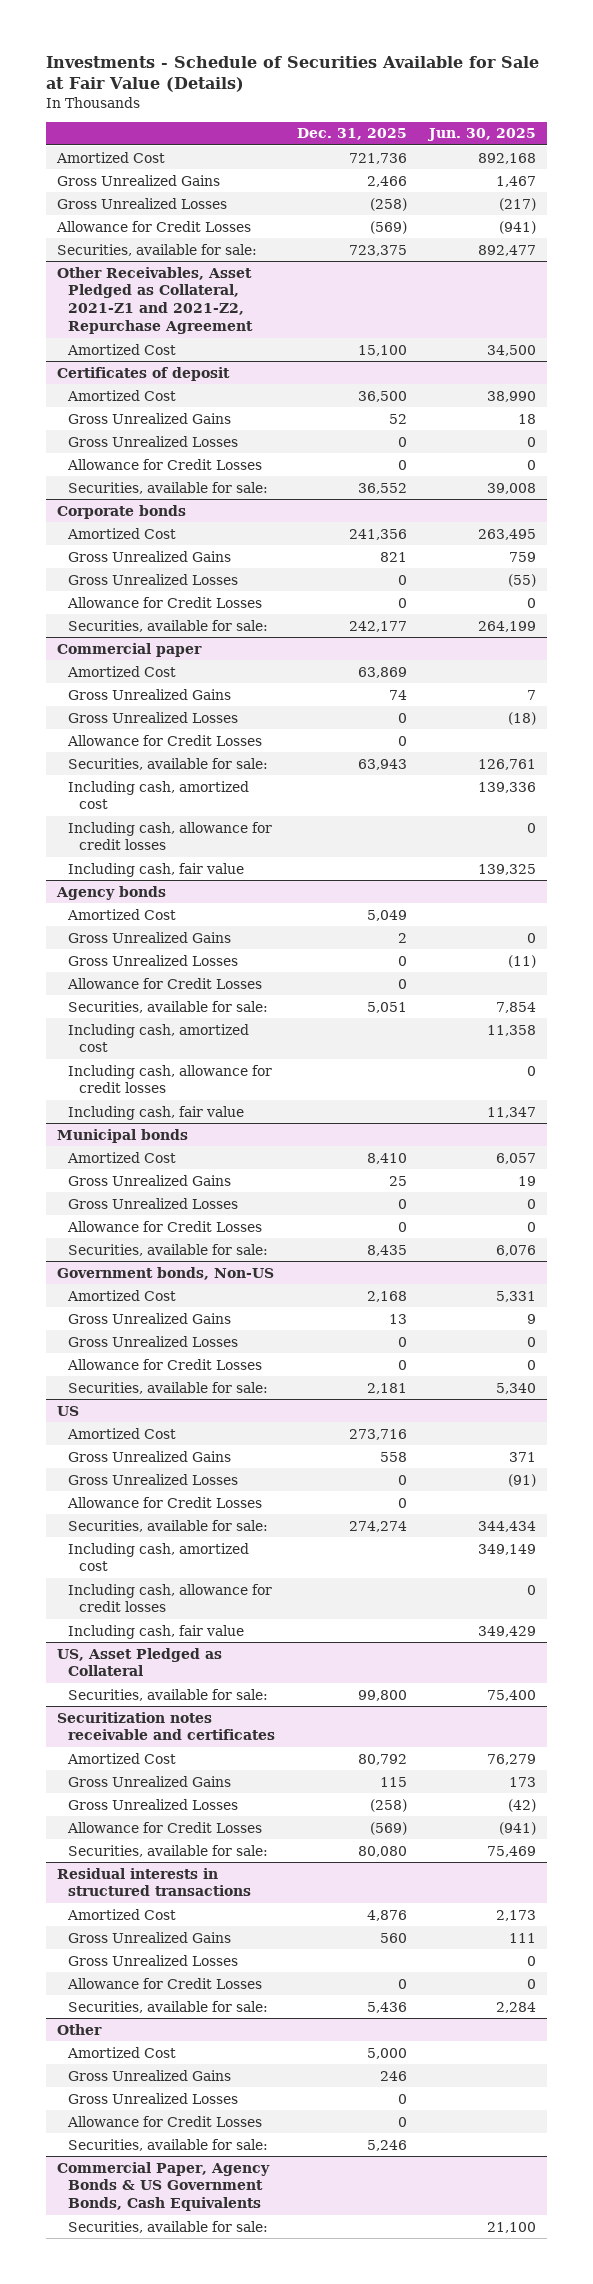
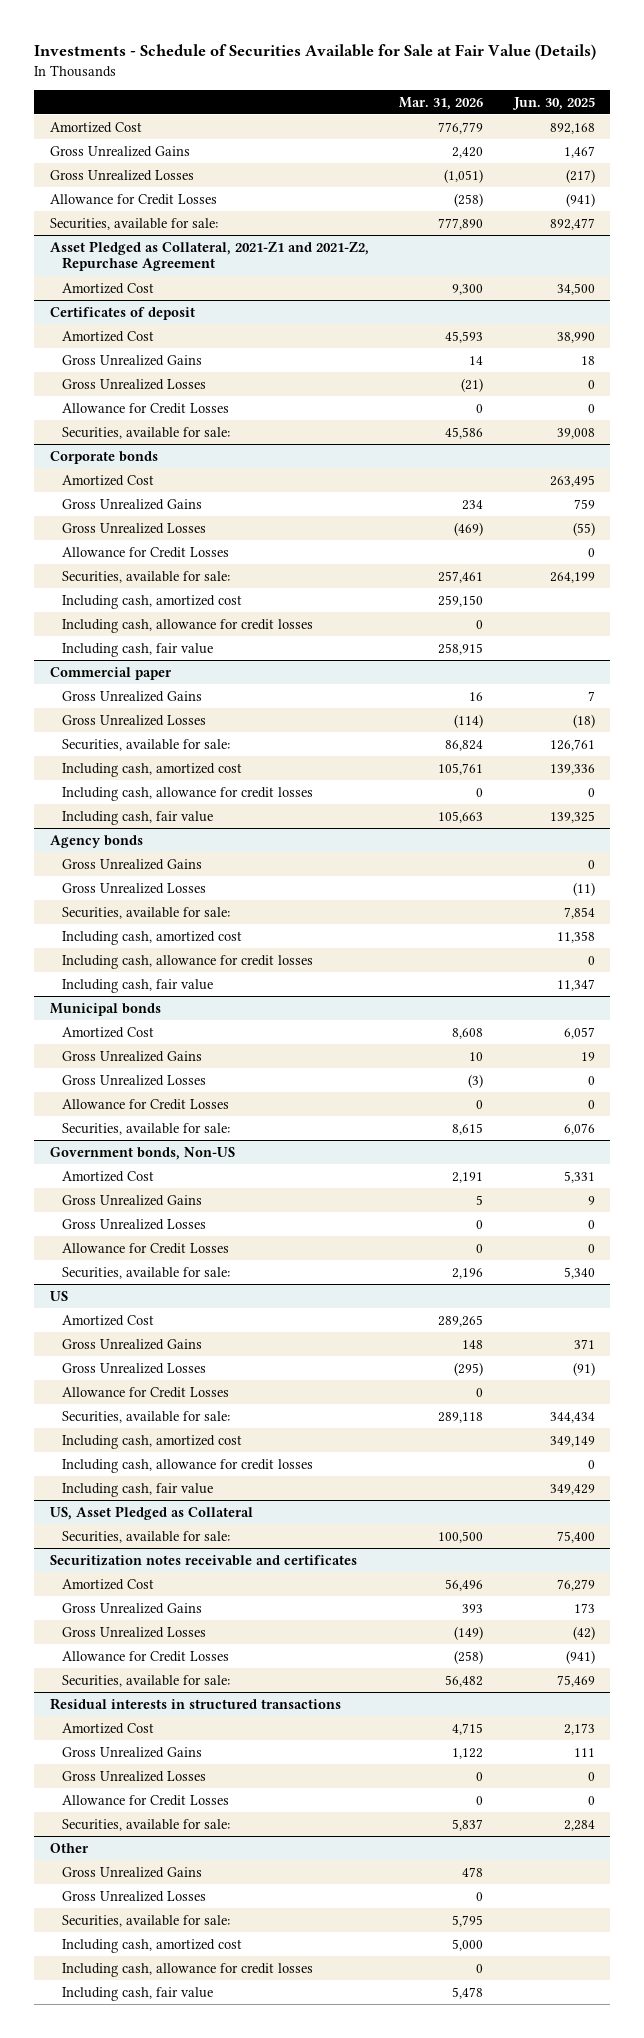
[296,128,407,141] Dec. 31, 2025 -> none
none -> [399,96,484,110] Mar. 31, 2026
[57,266,253,335] Other Receivables, Asset Pledged as Collateral, 2021-Z1 and 2021-Z2, Repurchase Agreement -> [49,240,369,272] Asset Pledged as Collateral, 2021-Z1 and 2021-Z2, Repurchase Agreement
none -> [61,594,242,609] Including cash, amortized cost
none -> [61,618,313,633] Including cash, allowance for credit losses
none -> [61,642,213,657] Including cash, fair value
[66,665,176,677] Amortized Cost -> none
[66,734,262,746] Allowance for Credit Losses -> none
[66,908,176,920] Amortized Cost -> none
[66,977,262,989] Allowance for Credit Losses -> none
[66,2046,176,2058] Amortized Cost -> none
[66,2115,262,2127] Allowance for Credit Losses -> none
[57,2161,271,2212] Commercial Paper, Agency Bonds & US Government Bonds, Cash Equivalents -> none
[67,2220,268,2233] Securities, available for sale: -> none
none -> [61,1938,242,1953] Including cash, amortized cost
none -> [61,1962,313,1977] Including cash, allowance for credit losses
none -> [61,1986,213,2001] Including cash, fair value

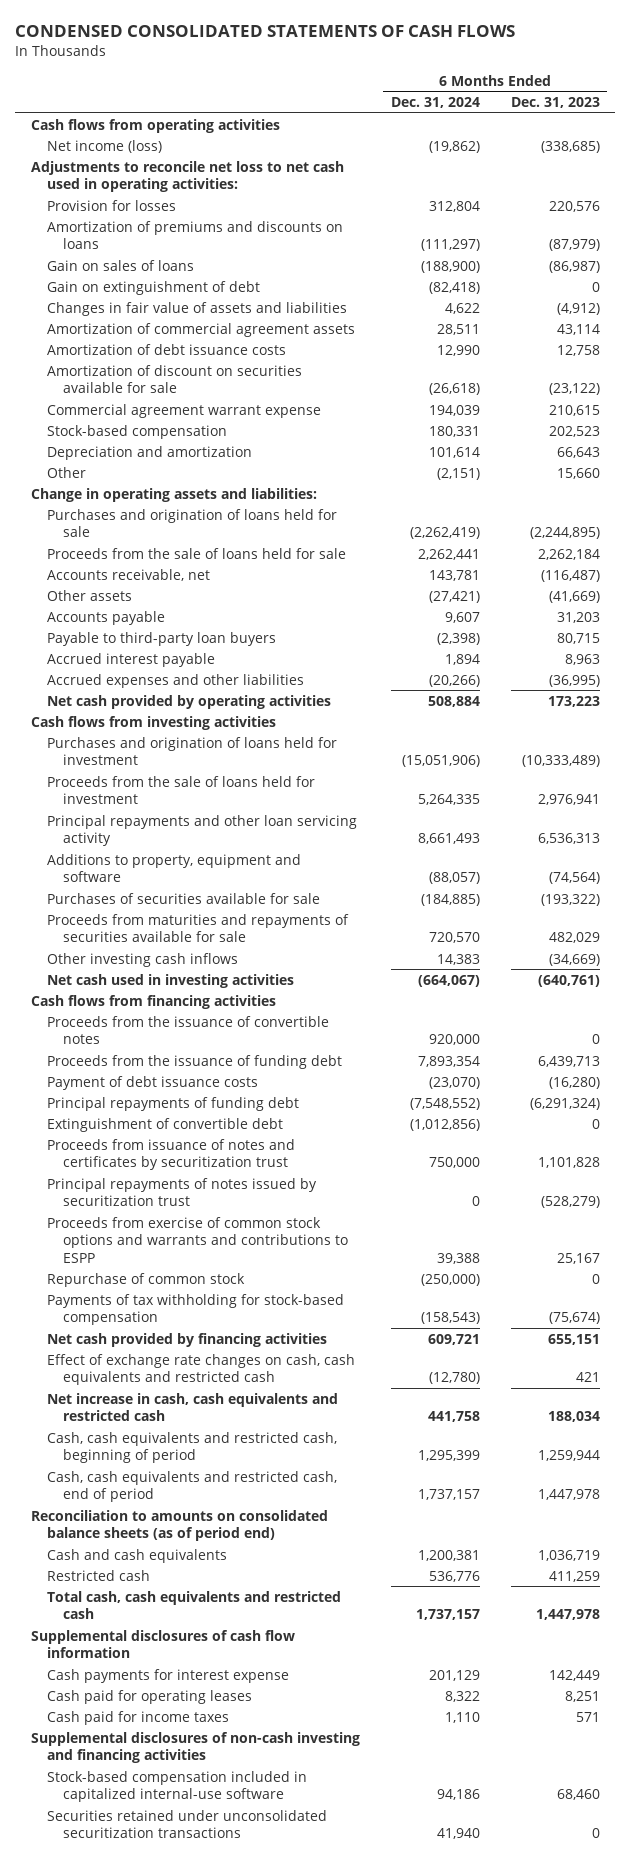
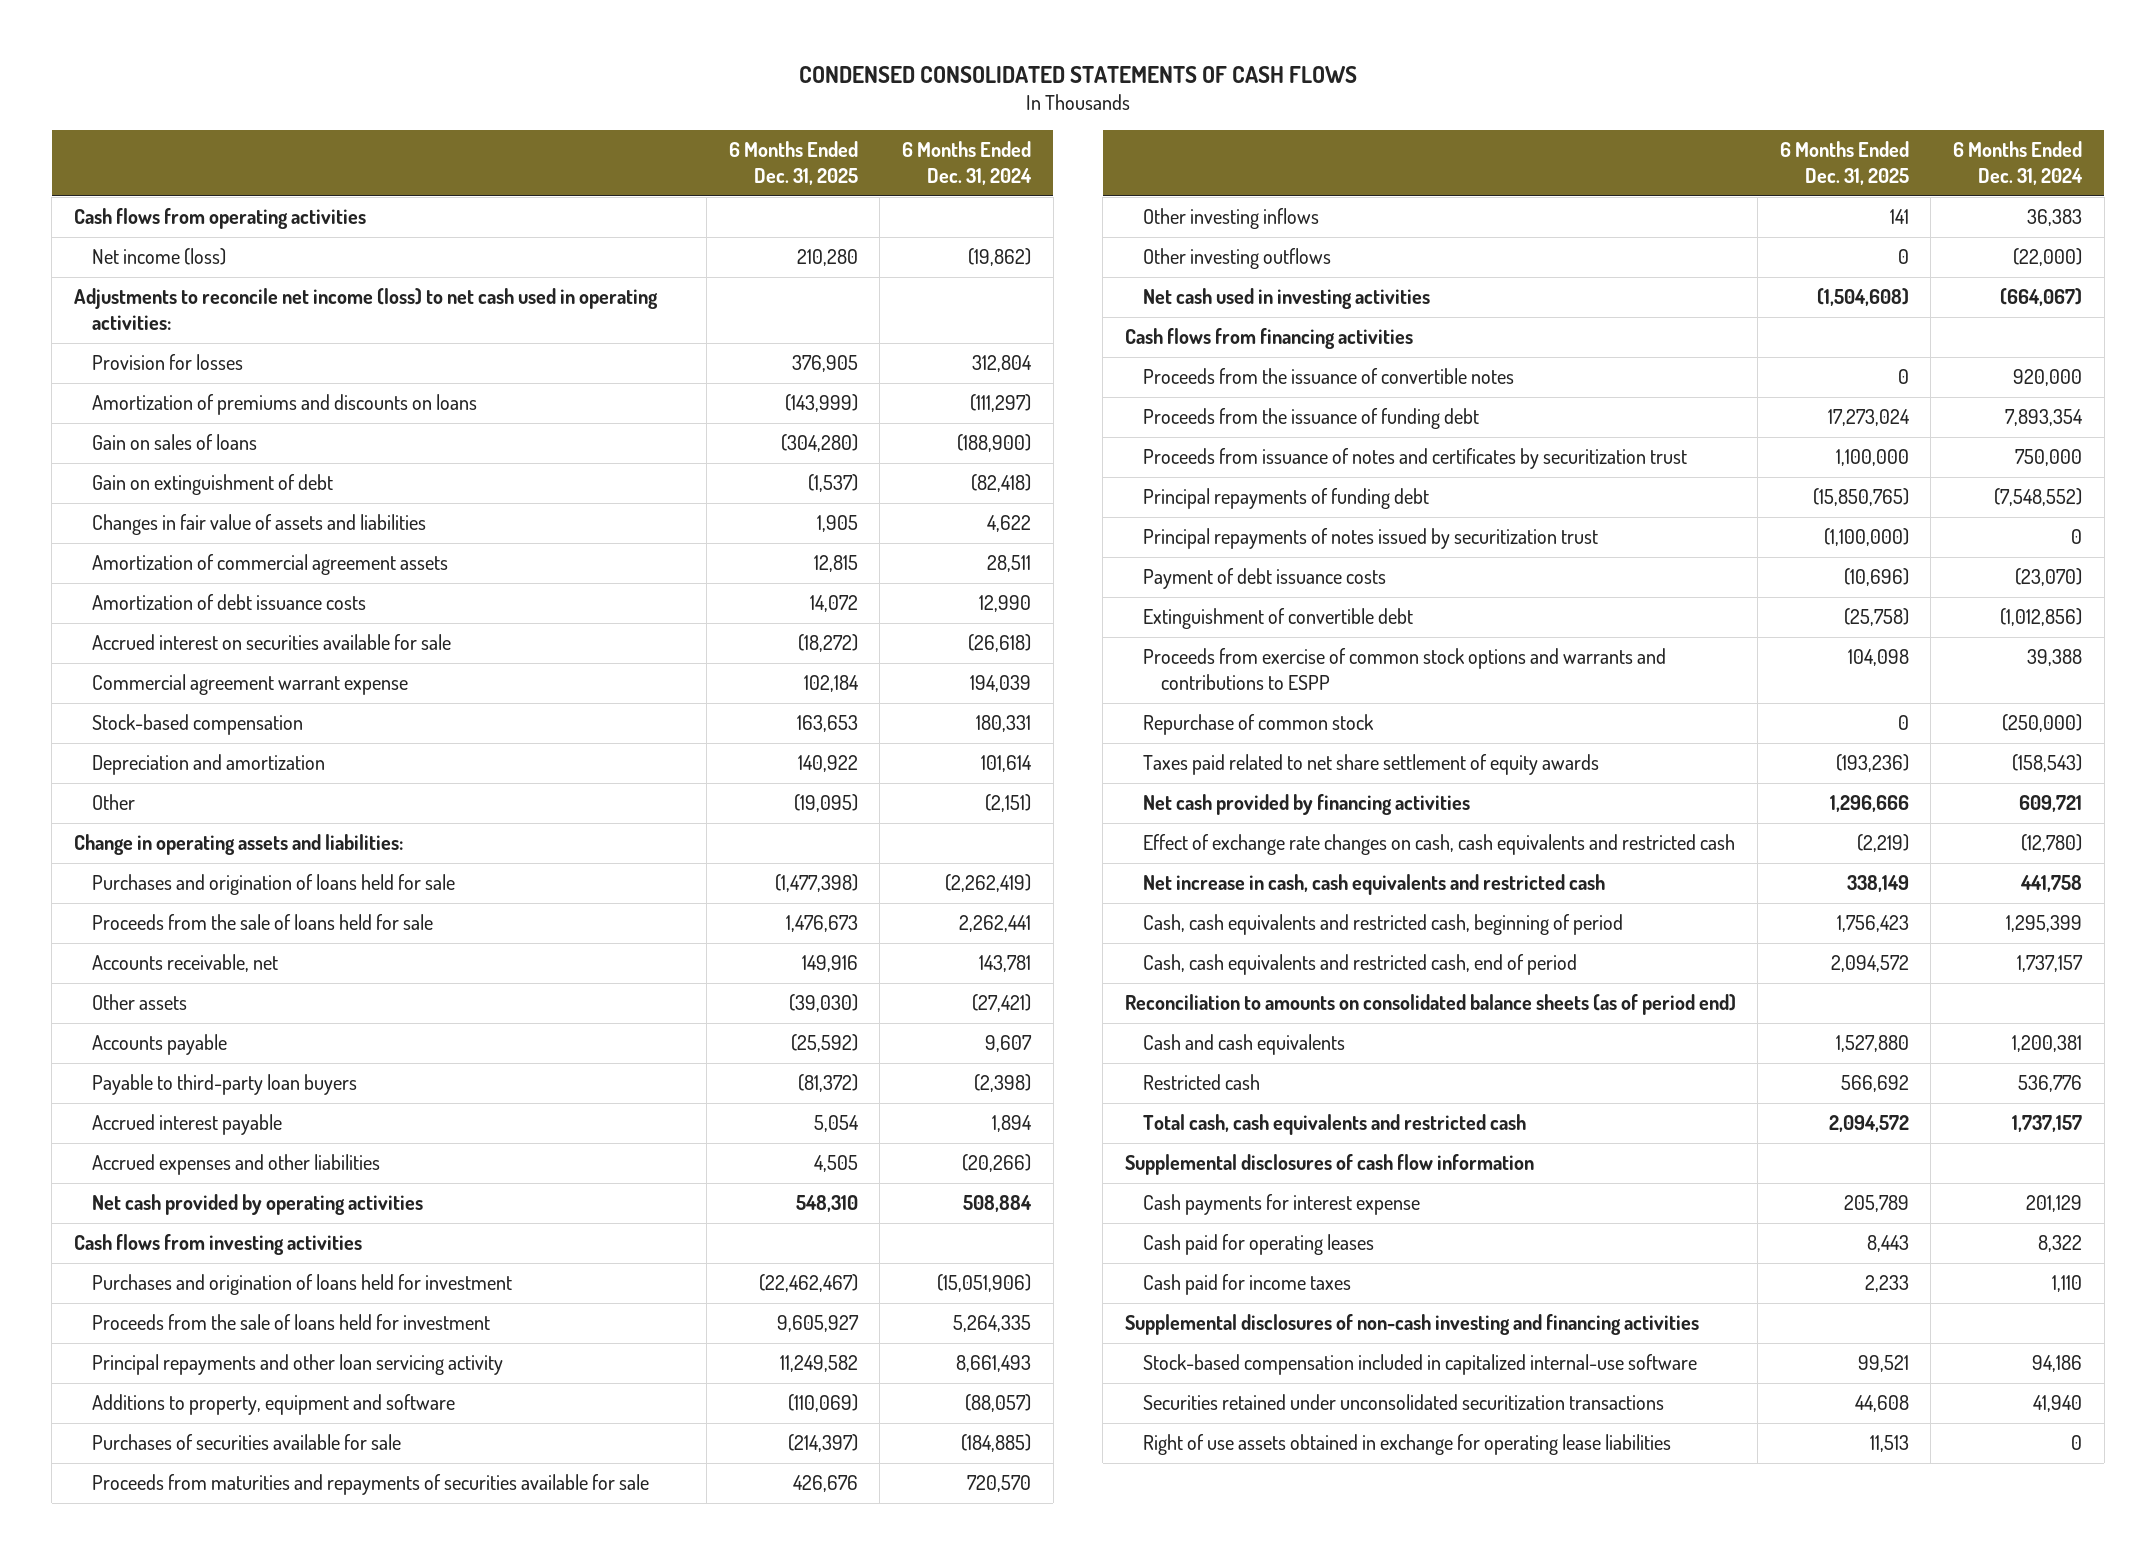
[510,97,600,109] Dec. 31, 2023 -> none
none -> [728,140,858,185] 6 Months Ended Dec. 31, 2025
[30,160,344,193] Adjustments to reconcile net loss to net cash used in operating activities: -> [73,288,658,331] Adjustments to reconcile net income (loss) to net cash used in operating activities:
[47,364,303,394] Amortization of discount on securities available for sale -> [92,634,452,651] Accrued interest on securities available for sale
[47,952,239,967] Other investing cash inflows -> [1143,208,1320,230] Other investing inflows
[436,953,480,965] 14,383 -> [2027,209,2083,227] 36,383
none -> [1143,248,1332,270] Other investing outflows
[47,1096,300,1111] Principal repayments of funding debt -> [1143,488,1430,510] Principal repayments of funding debt
[47,1075,259,1090] Payment of debt issuance costs -> [1143,568,1387,590] Payment of debt issuance costs
[47,1117,284,1132] Extinguishment of convertible debt -> [1143,608,1414,630] Extinguishment of convertible debt
[47,1293,345,1326] Payments of tax withholding for stock-based compensation -> [1143,754,1600,776] Taxes paid related to net share settlement of equity awards
none -> [1143,1434,1672,1456] Right of use assets obtained in exchange for operating lease liabilities

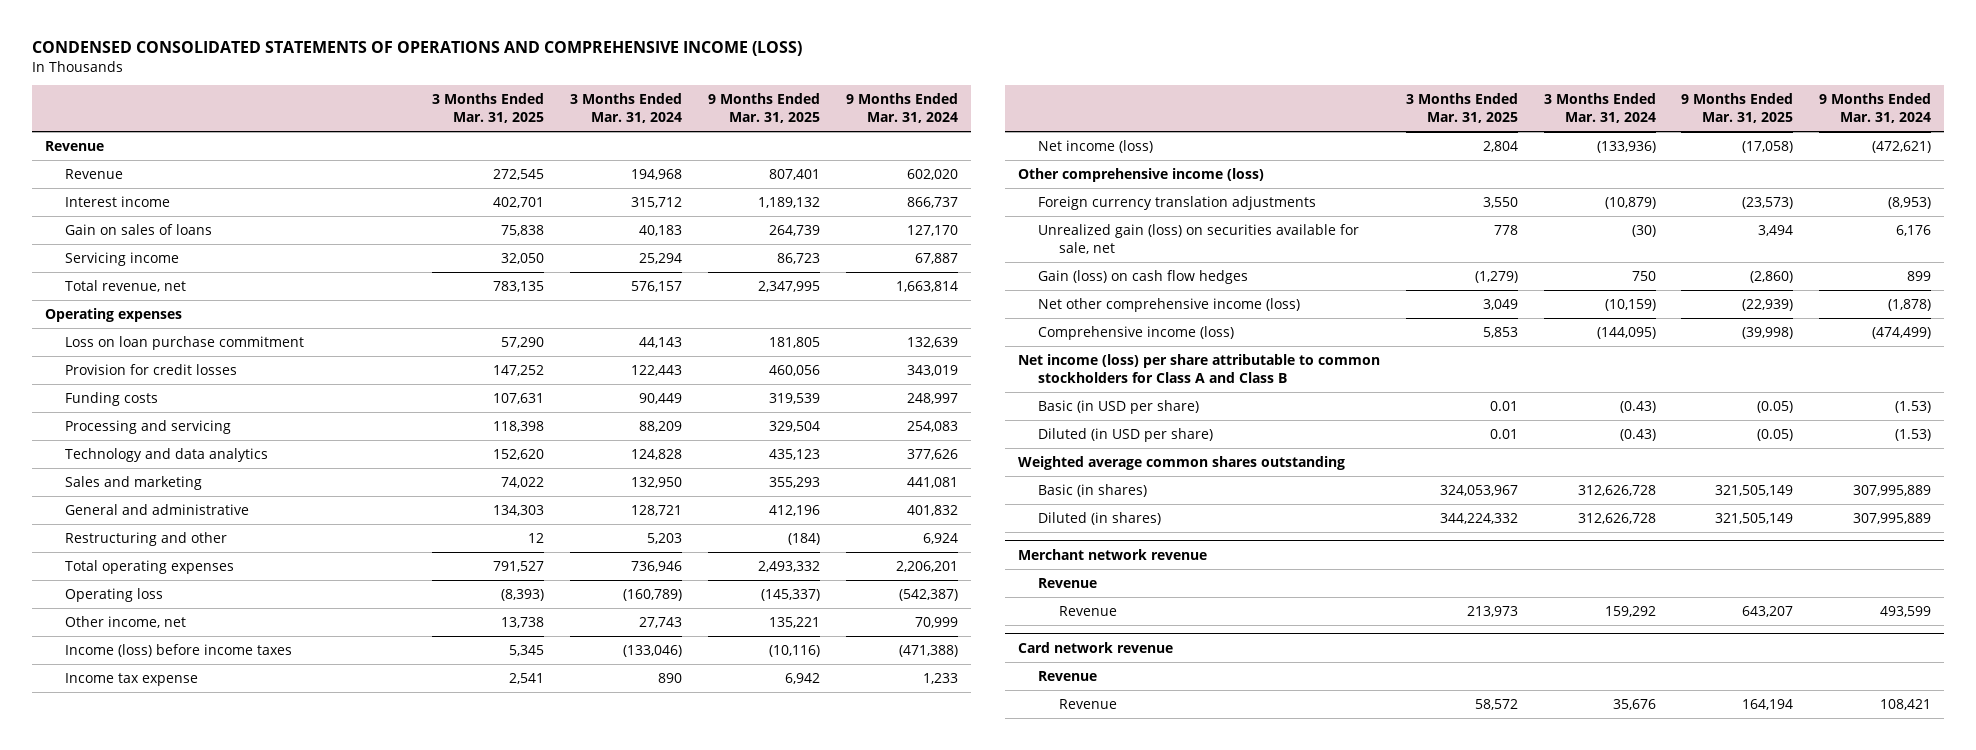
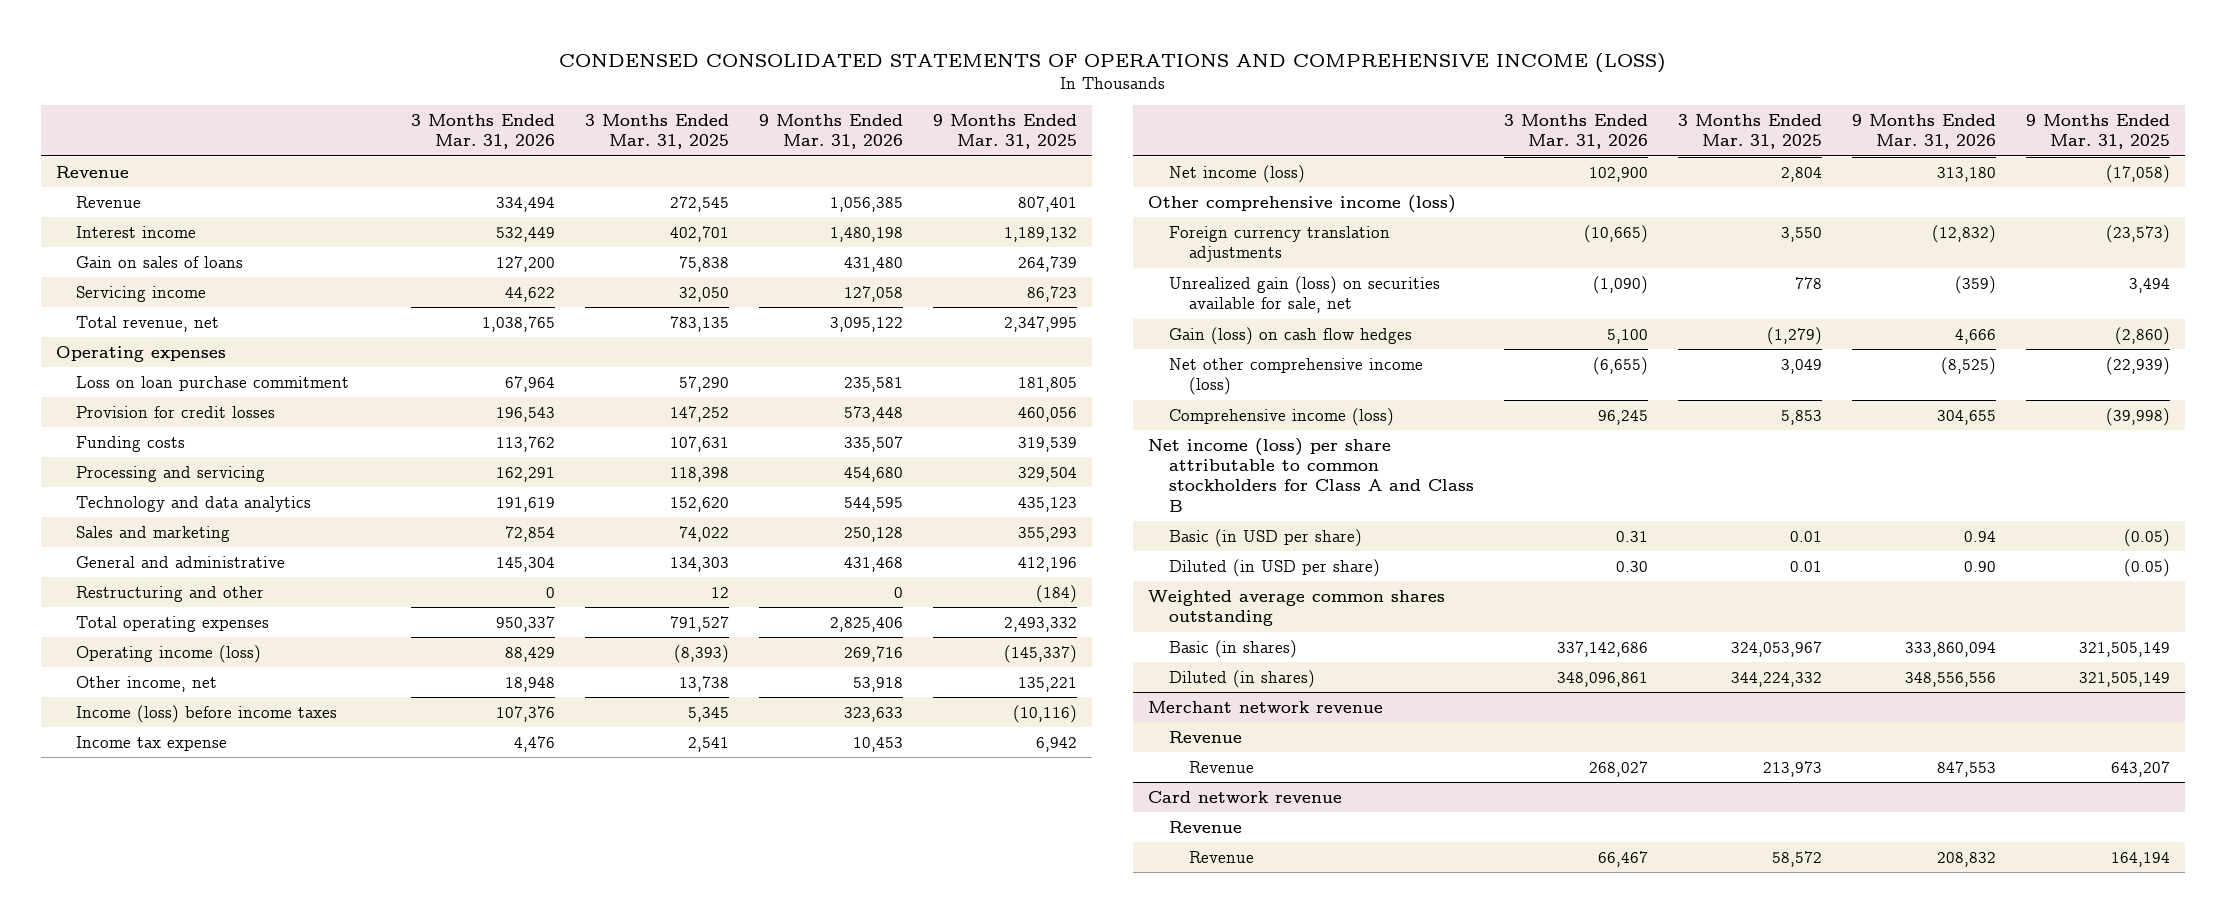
[570,93,683,124] 3 Months Ended Mar. 31, 2024 -> none
[845,93,958,124] 9 Months Ended Mar. 31, 2024 -> none
none -> [411,113,556,150] 3 Months Ended Mar. 31, 2026
none -> [759,113,904,150] 9 Months Ended Mar. 31, 2026
[64,587,163,602] Operating loss -> [76,644,262,663] Operating income (loss)

